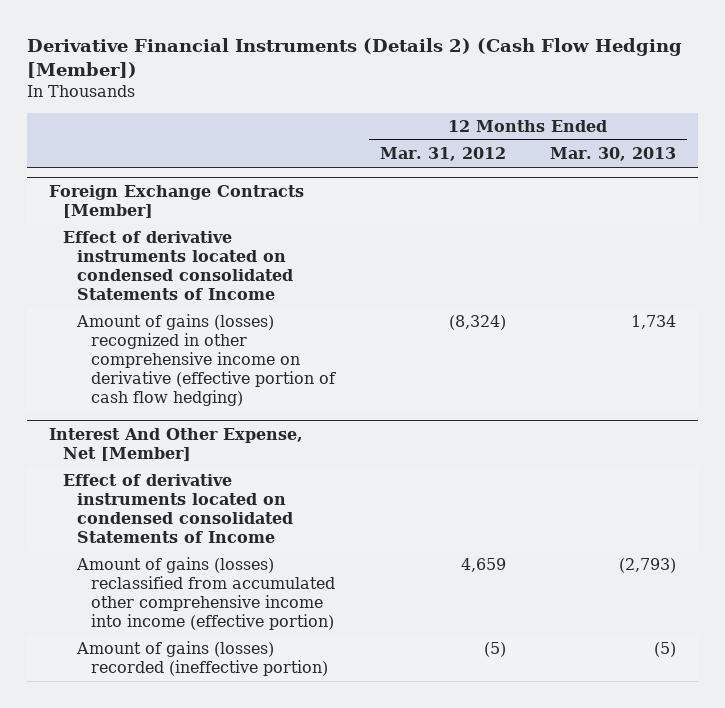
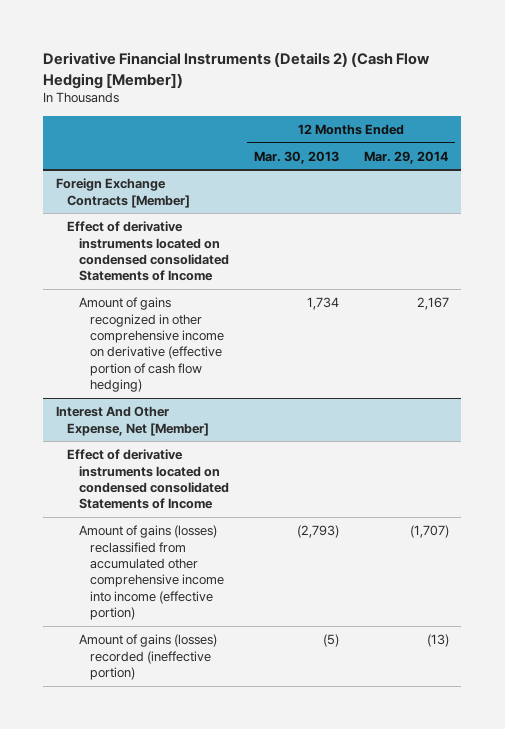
[379,147,506,162] Mar. 31, 2012 -> none
none -> [363,150,449,164] Mar. 29, 2014
[76,314,337,407] Amount of gains (losses) recognized in other comprehensive income on derivative (effective portion of cash flow hedging) -> [78,297,225,393] Amount of gains recognized in other comprehensive income on derivative (effective portion of cash flow hedging)

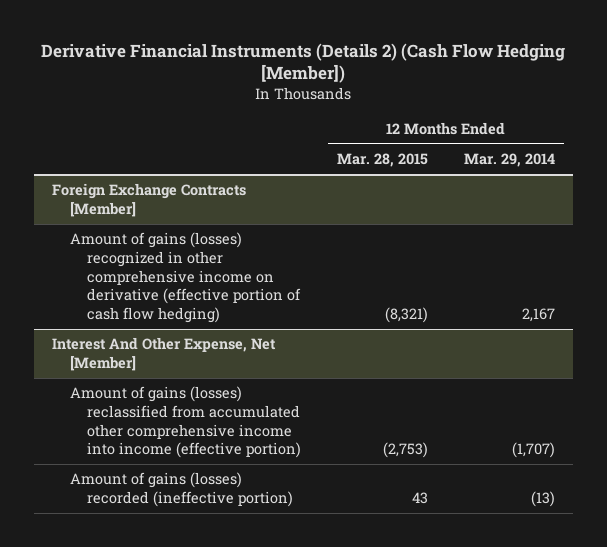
[253,150,339,164] Mar. 30, 2013 -> none
none -> [337,153,429,168] Mar. 28, 2015
[67,221,229,282] Effect of derivative instruments located on condensed consolidated Statements of Income -> none
[78,297,225,393] Amount of gains recognized in other comprehensive income on derivative (effective portion of cash flow hedging) -> [69,232,302,323] Amount of gains (losses) recognized in other comprehensive income on derivative (effective portion of cash flow hedging)
[67,449,229,510] Effect of derivative instruments located on condensed consolidated Statements of Income -> none

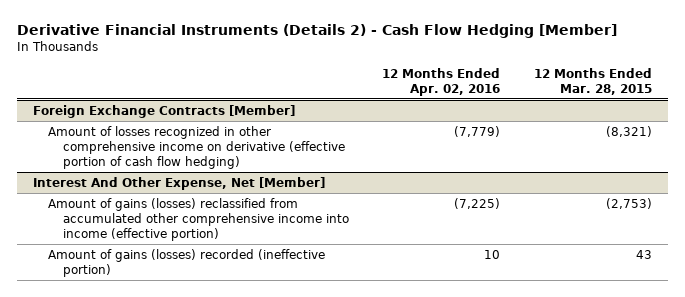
[41,42,566,84] Derivative Financial Instruments (Details 2) (Cash Flow Hedging [Member]) -> [16,24,617,39] Derivative Financial Instruments (Details 2) - Cash Flow Hedging [Member]
[463,153,555,168] Mar. 29, 2014 -> none
none -> [382,67,501,96] 12 Months Ended Apr. 02, 2016
[69,232,302,323] Amount of gains (losses) recognized in other comprehensive income on derivative (effective portion of cash flow hedging) -> [48,125,346,169] Amount of losses recognized in other comprehensive income on derivative (effective portion of cash flow hedging)

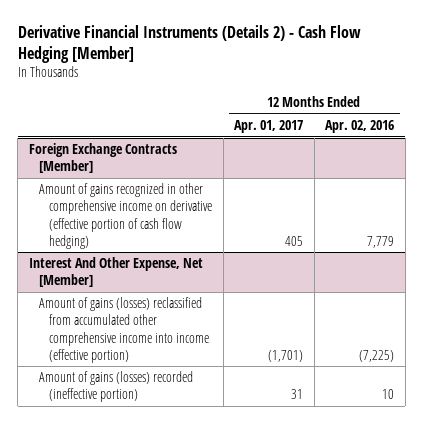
[533,67,652,95] 12 Months Ended Mar. 28, 2015 -> none
none -> [234,119,304,133] Apr. 01, 2017
[48,125,346,169] Amount of losses recognized in other comprehensive income on derivative (effective portion of cash flow hedging) -> [38,183,213,249] Amount of gains recognized in other comprehensive income on derivative (effective portion of cash flow hedging)
[454,125,501,137] (7,779) -> [367,235,395,248] 7,779

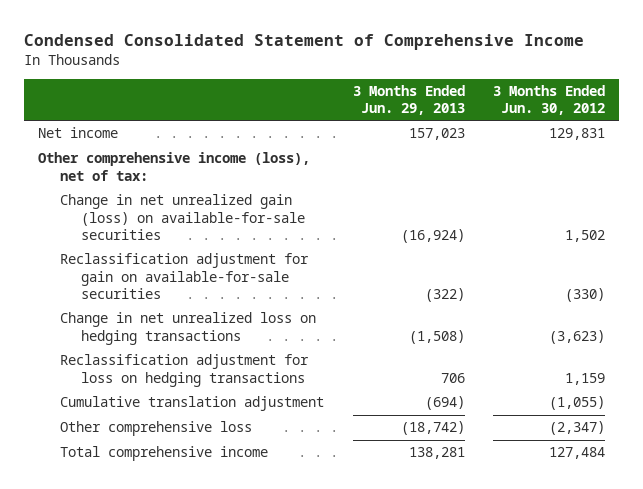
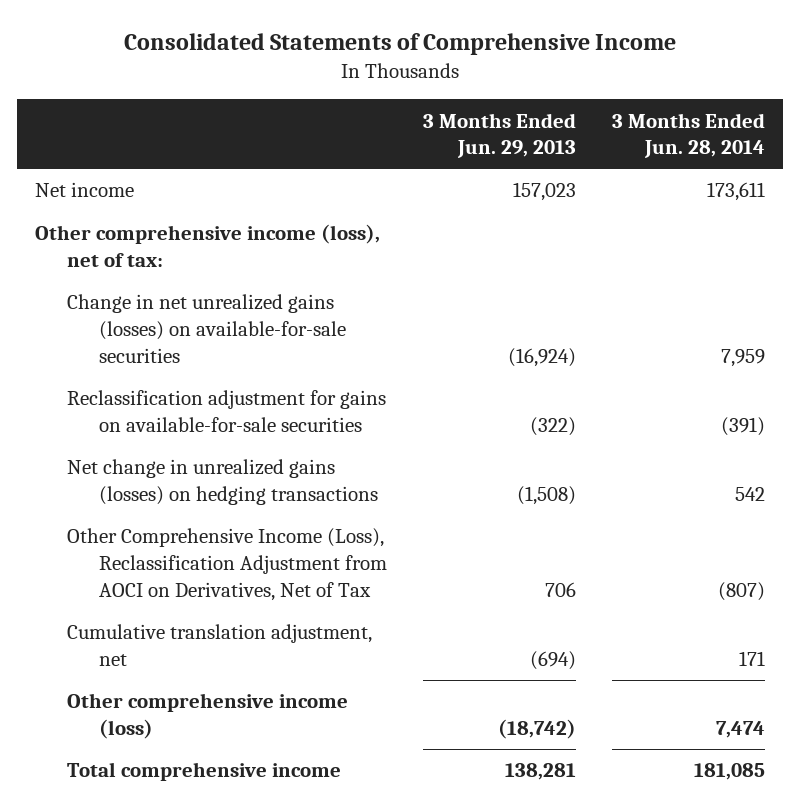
[23,33,584,50] Condensed Consolidated Statement of Comprehensive Income -> [124,32,677,55] Consolidated Statements of Comprehensive Income
[493,84,606,116] 3 Months Ended Jun. 30, 2012 -> none
none -> [612,112,766,159] 3 Months Ended Jun. 28, 2014
[59,194,306,240] Change in net unrealized gain (loss) on available-for-sale securities -> [67,294,346,363] Change in net unrealized gains (losses) on available-for-sale securities
[59,253,309,299] Reclassification adjustment for gain on available-for-sale securities -> [67,390,387,433] Reclassification adjustment for gains on available-for-sale securities
[59,312,316,345] Change in net unrealized loss on hedging transactions -> [67,459,378,506] Net change in unrealized gains (losses) on hedging transactions
[59,354,309,387] Reclassification adjustment for loss on hedging transactions -> [67,528,387,601] Other Comprehensive Income (Loss), Reclassification Adjustment from AOCI on Derivatives, Net of Tax
[59,396,324,412] Cumulative translation adjustment -> [67,624,373,667] Cumulative translation adjustment, net
[59,421,252,437] Other comprehensive loss -> [67,693,349,740] Other comprehensive income (loss)

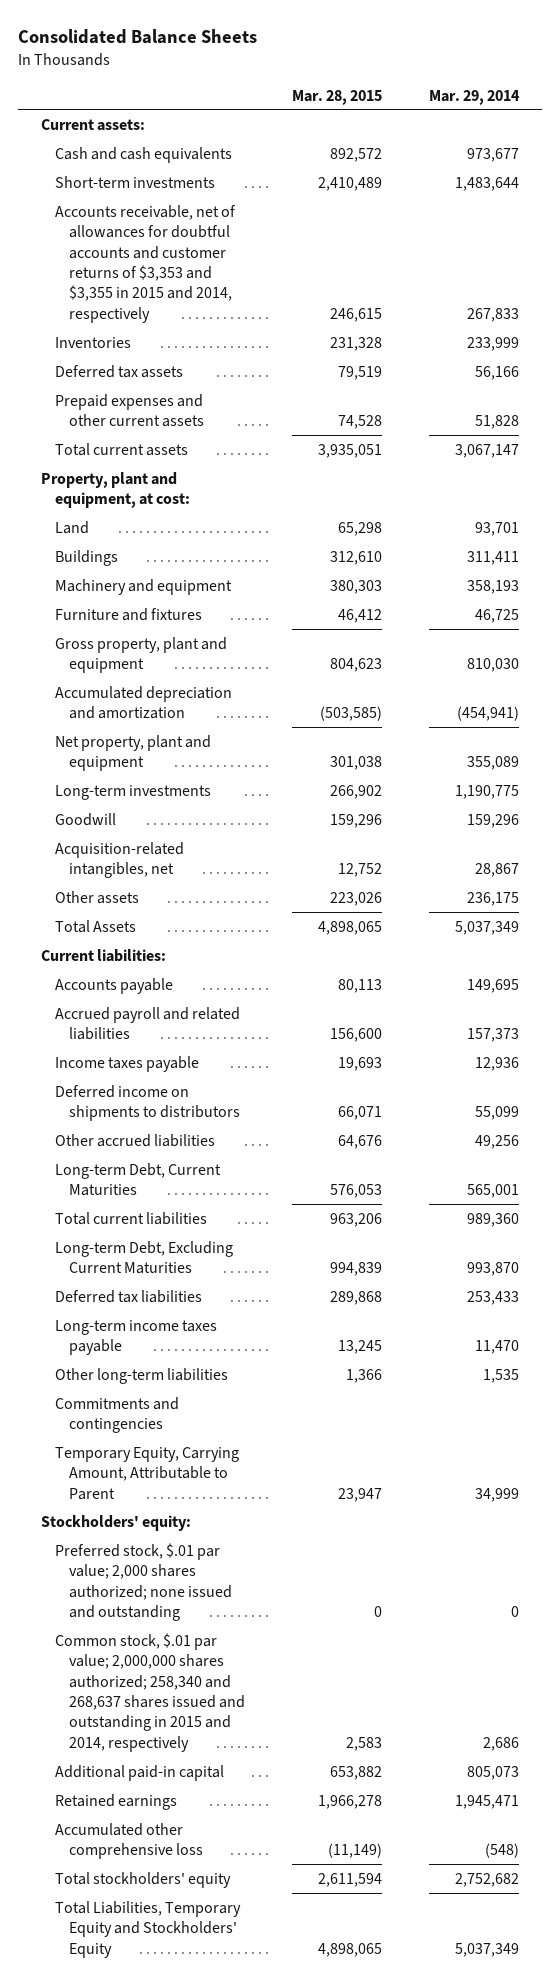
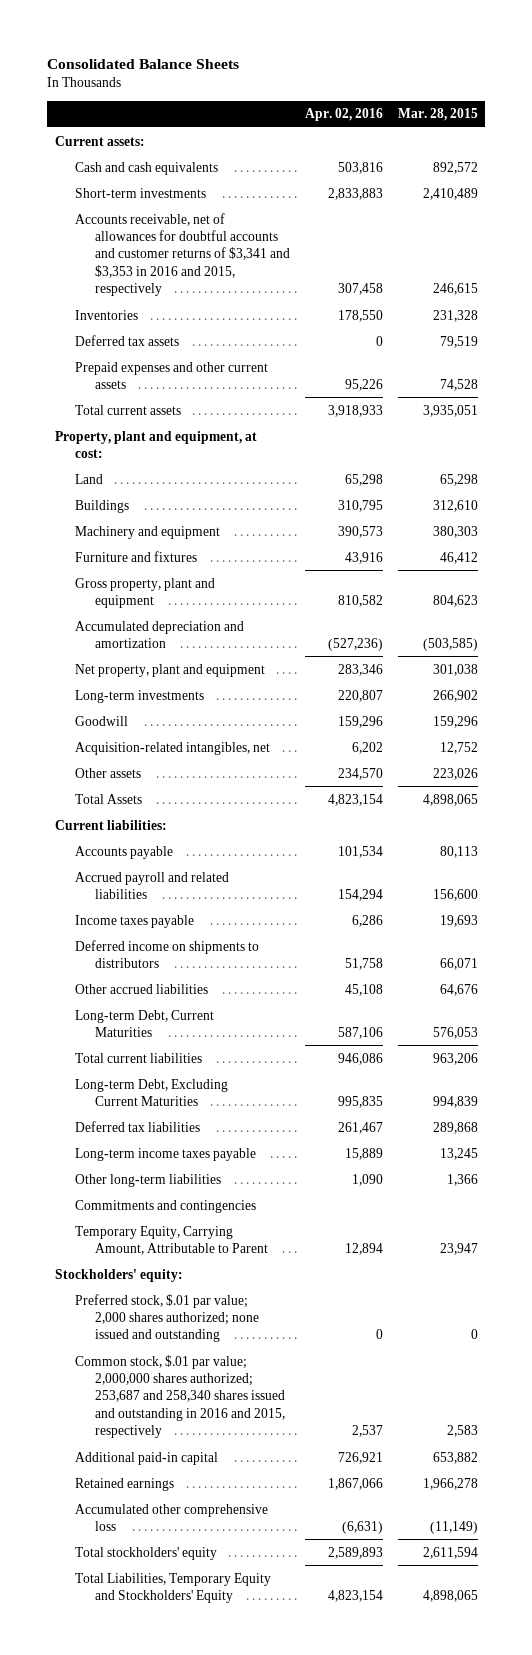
[428,89,520,105] Mar. 29, 2014 -> none
none -> [304,108,383,122] Apr. 02, 2016
[55,204,237,323] Accounts receivable, net of allowances for doubtful accounts and customer returns of $3,353 and $3,355 in 2015 and 2014, respectively -> [74,212,290,296] Accounts receivable, net of allowances for doubtful accounts and customer returns of $3,341 and $3,353 in 2016 and 2015, respectively
[55,1632,246,1752] Common stock, $.01 par value; 2,000,000 shares authorized; 258,340 and 268,637 shares issued and outstanding in 2015 and 2014, respectively -> [74,1354,285,1438] Common stock, $.01 par value; 2,000,000 shares authorized; 253,687 and 258,340 shares issued and outstanding in 2016 and 2015, respectively

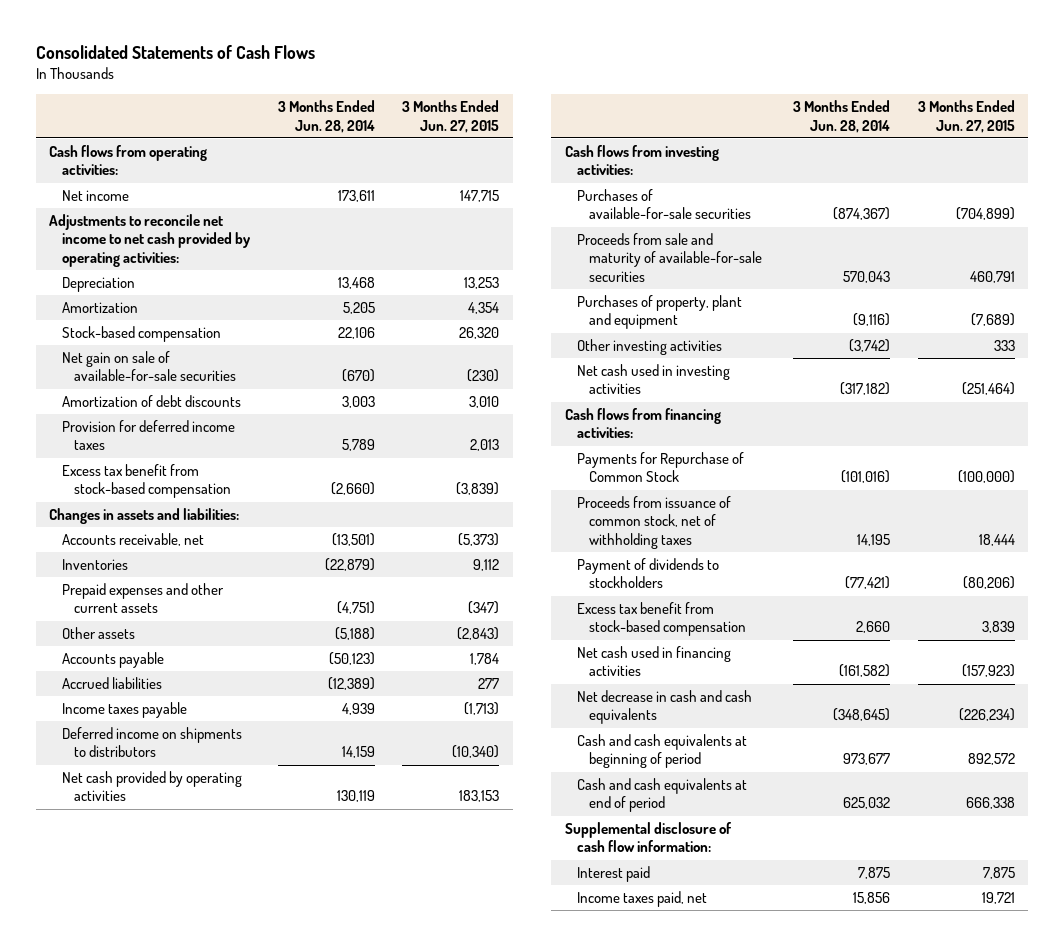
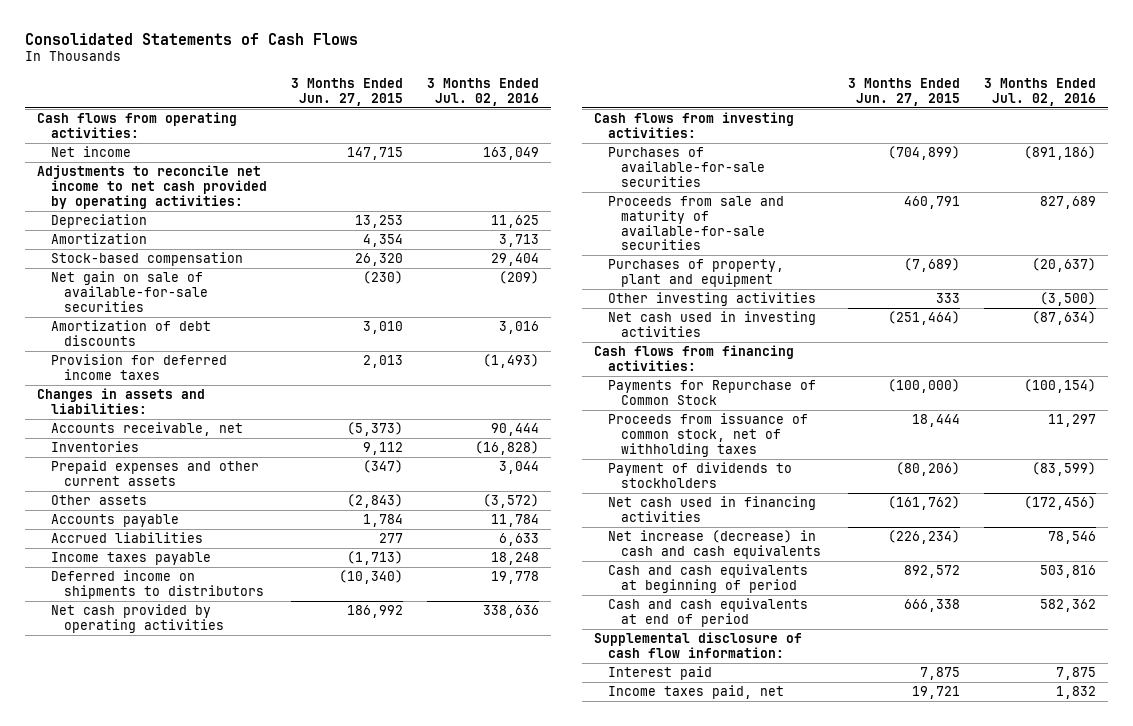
[277,100,375,133] 3 Months Ended Jun. 28, 2014 -> none
none -> [426,78,539,106] 3 Months Ended Jul. 02, 2016
[61,464,232,499] Excess tax benefit from stock-based compensation -> none
[459,790,500,803] 183,153 -> [346,605,403,619] 186,992
[577,602,747,637] Excess tax benefit from stock-based compensation -> none
[961,664,1015,678] (157,923) -> [887,496,960,511] (161,762)
[577,690,753,725] Net decrease in cash and cash equivalents -> [607,530,822,559] Net increase (decrease) in cash and cash equivalents

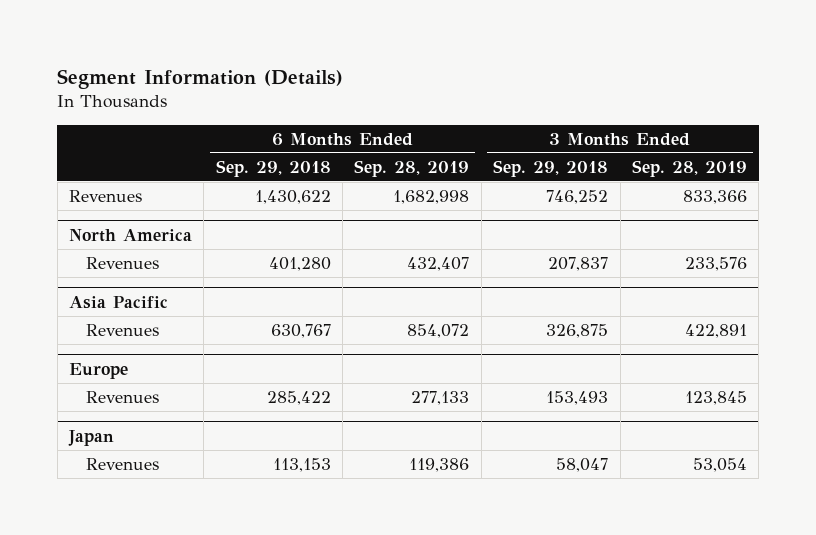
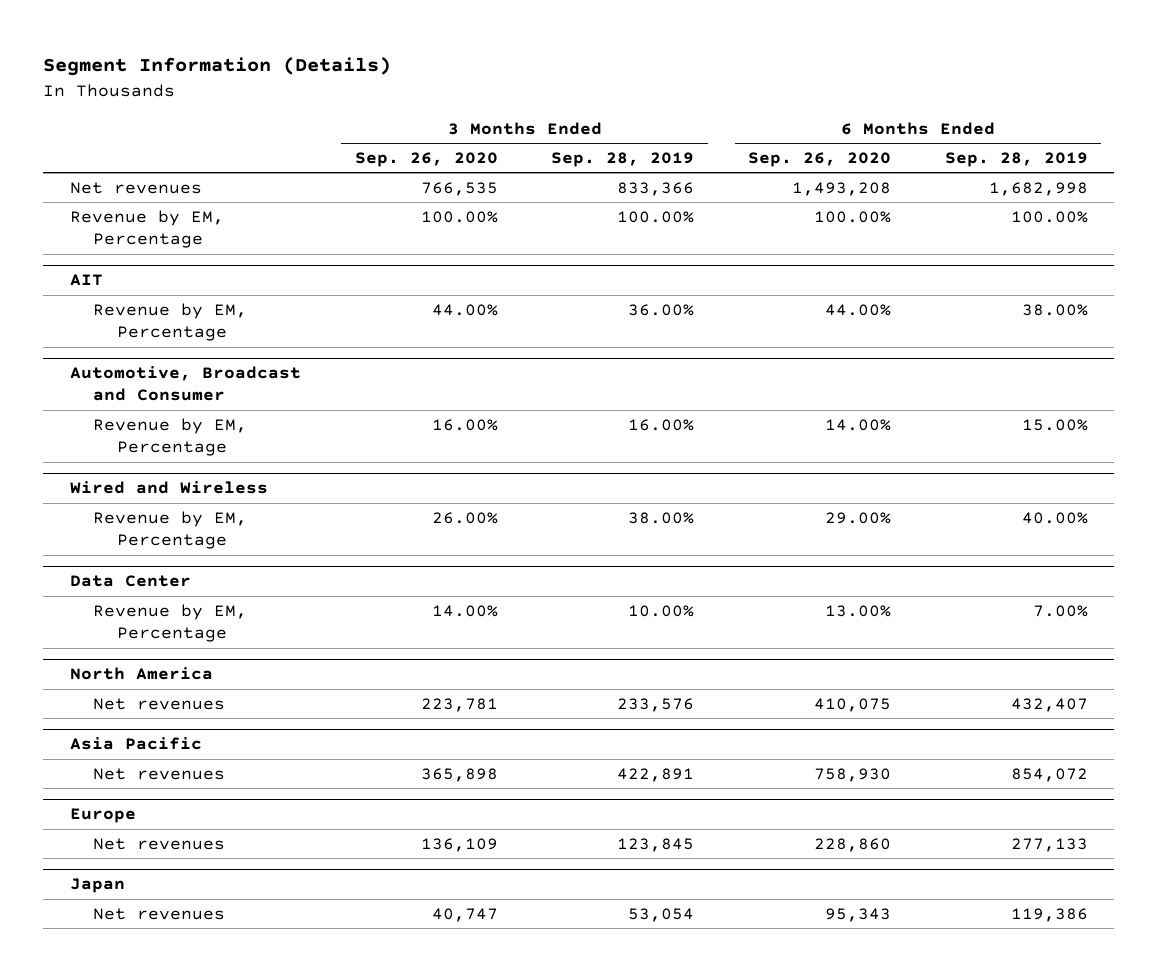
[215,159,331,177] Sep. 29, 2018 -> none
[493,159,609,177] Sep. 29, 2018 -> none
none -> [354,152,498,168] Sep. 26, 2020
none -> [748,152,892,168] Sep. 26, 2020
[68,189,142,202] Revenues -> [70,182,203,195] Net revenues
none -> [70,210,225,249] Revenue by EM, Percentage
none -> [70,274,104,287] AIT
none -> [93,303,248,342] Revenue by EM, Percentage
none -> [70,366,302,402] Automotive, Broadcast and Consumer
none -> [93,418,248,457] Revenue by EM, Percentage
none -> [70,481,269,495] Wired and Wireless
none -> [93,511,248,550] Revenue by EM, Percentage
none -> [70,575,192,588] Data Center
none -> [93,604,248,643] Revenue by EM, Percentage
[86,256,160,269] Revenues -> [93,698,226,711] Net revenues
[86,323,160,336] Revenues -> [93,768,226,781] Net revenues
[86,390,160,403] Revenues -> [93,838,226,851] Net revenues
[86,457,160,470] Revenues -> [93,908,226,921] Net revenues

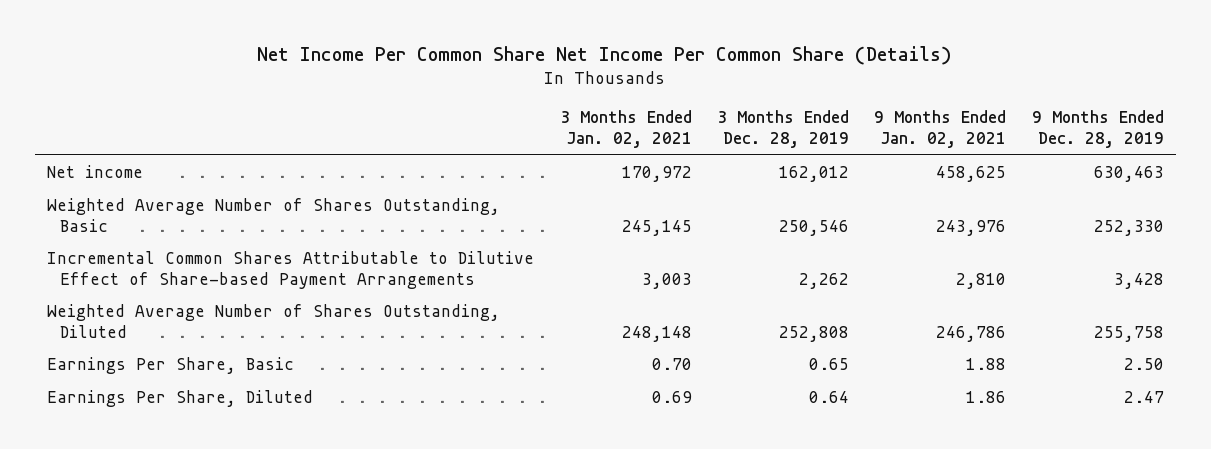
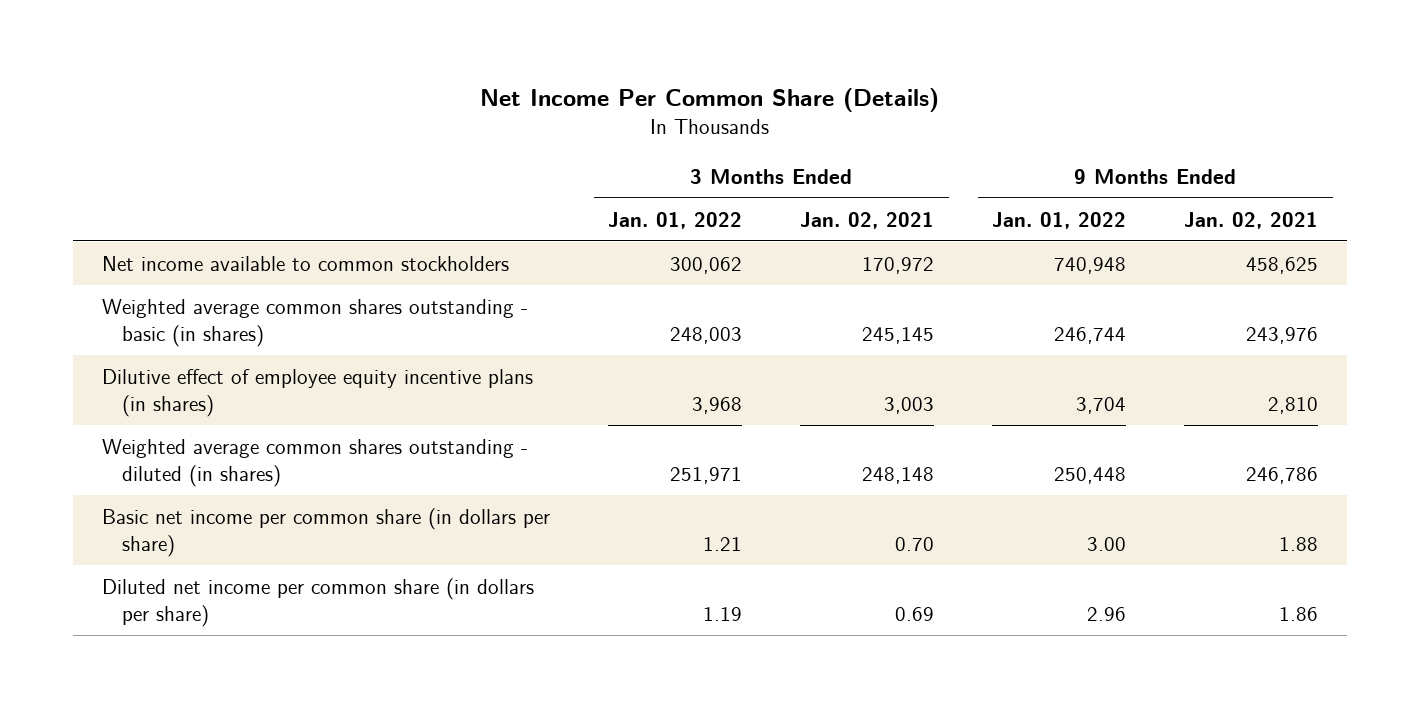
[257,46,953,66] Net Income Per Common Share Net Income Per Common Share (Details) -> [480,87,940,112] Net Income Per Common Share (Details)
[716,110,849,148] 3 Months Ended Dec. 28, 2019 -> none
[1031,110,1164,148] 9 Months Ended Dec. 28, 2019 -> none
none -> [608,211,743,229] Jan. 01, 2022
none -> [992,211,1127,229] Jan. 01, 2022
[47,165,144,179] Net income -> [102,255,510,271] Net income available to common stockholders
[47,198,501,232] Weighted Average Number of Shares Outstanding, Basic -> [102,298,529,347] Weighted average common shares outstanding - basic (in shares)
[47,251,535,289] Incremental Common Shares Attributable to Dilutive Effect of Share-based Payment Arrangements -> [102,368,534,417] Dilutive effect of employee equity incentive plans (in shares)
[47,304,501,338] Weighted Average Number of Shares Outstanding, Diluted -> [102,438,529,487] Weighted average common shares outstanding - diluted (in shares)
[47,357,295,375] Earnings Per Share, Basic -> [102,507,551,557] Basic net income per common share (in dollars per share)
[47,390,314,408] Earnings Per Share, Diluted -> [102,577,535,627] Diluted net income per common share (in dollars per share)

